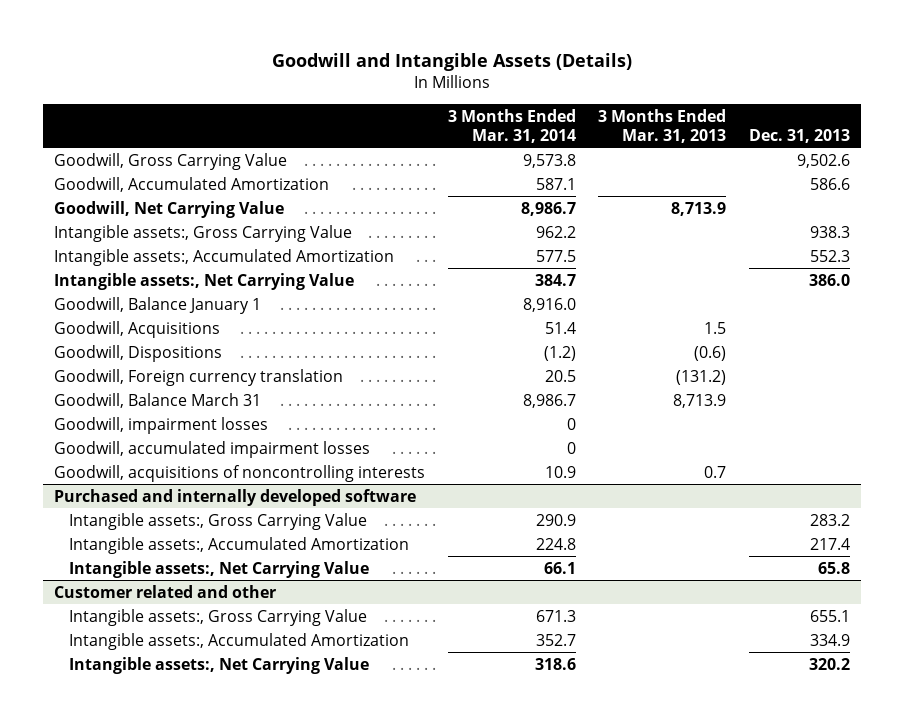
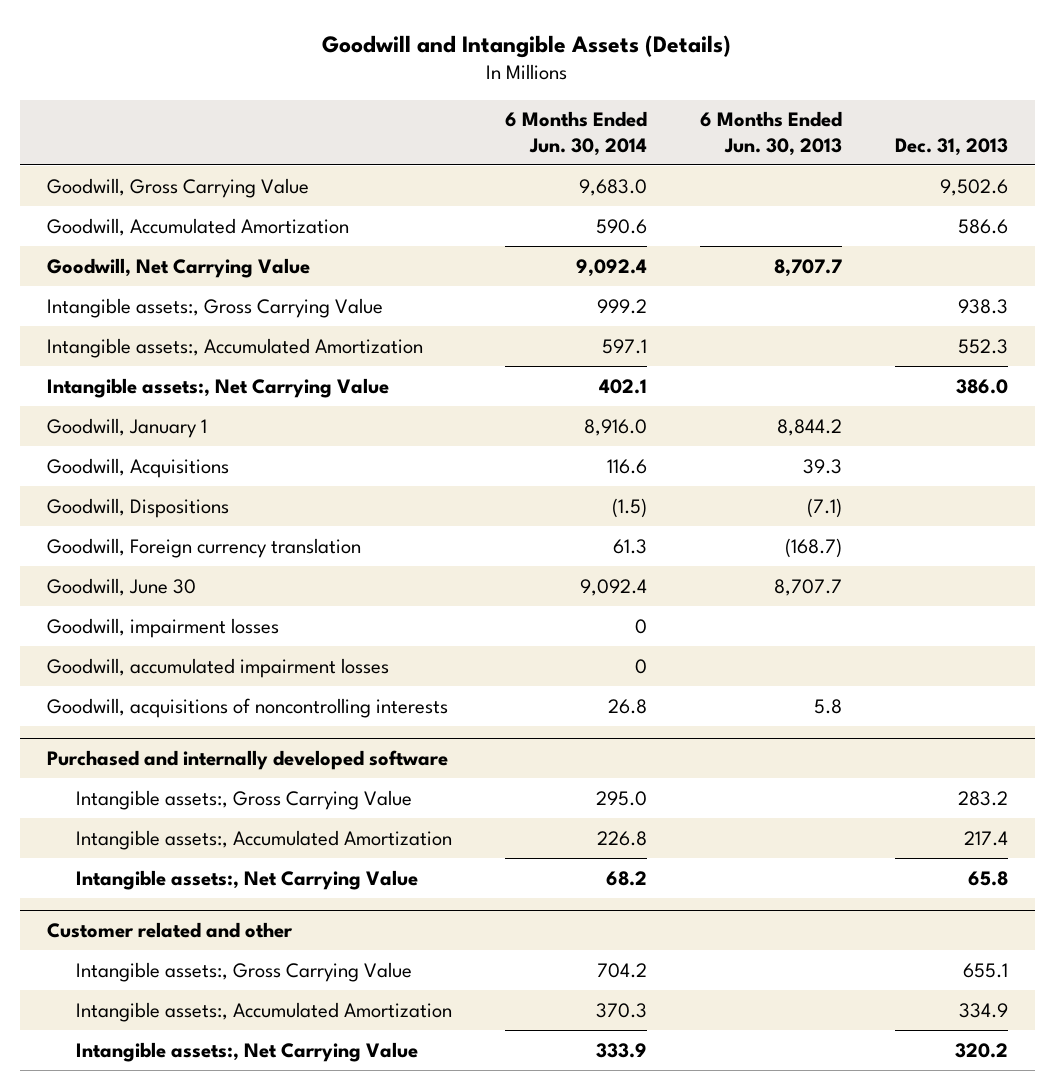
[447,108,576,144] 3 Months Ended Mar. 31, 2014 -> none
[598,108,727,144] 3 Months Ended Mar. 31, 2013 -> none
none -> [504,111,647,156] 6 Months Ended Jun. 30, 2014
none -> [700,111,843,156] 6 Months Ended Jun. 30, 2013
[53,296,261,314] Goodwill, Balance January 1 -> [46,417,207,438] Goodwill, January 1
[53,392,261,408] Goodwill, Balance March 31 -> [46,577,196,596] Goodwill, June 30

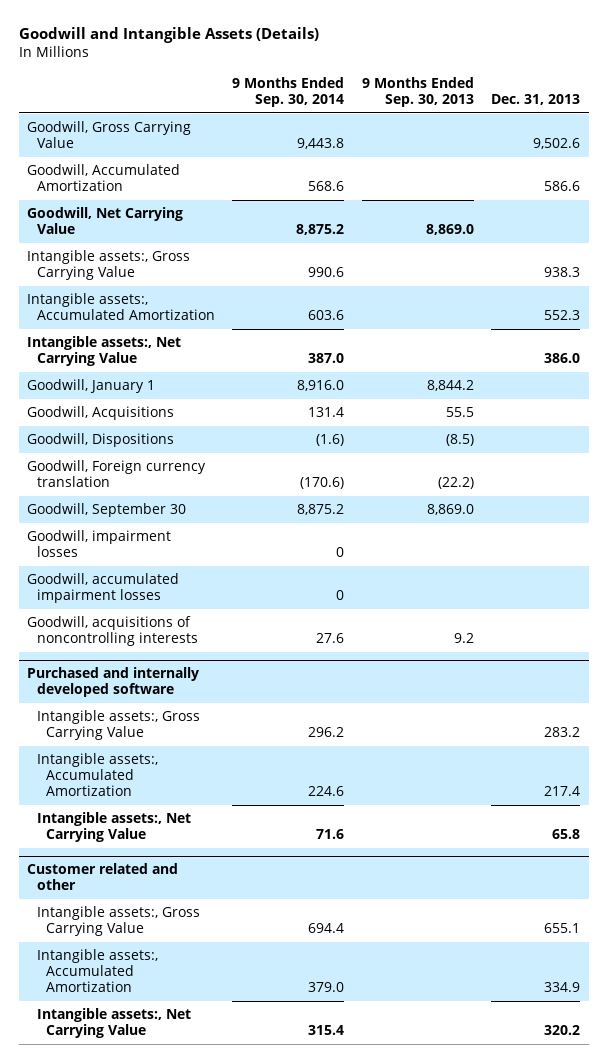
[504,111,647,156] 6 Months Ended Jun. 30, 2014 -> none
[700,111,843,156] 6 Months Ended Jun. 30, 2013 -> none
none -> [232,77,345,108] 9 Months Ended Sep. 30, 2014
none -> [361,77,474,108] 9 Months Ended Sep. 30, 2013
[46,577,196,596] Goodwill, June 30 -> [27,503,187,518] Goodwill, September 30

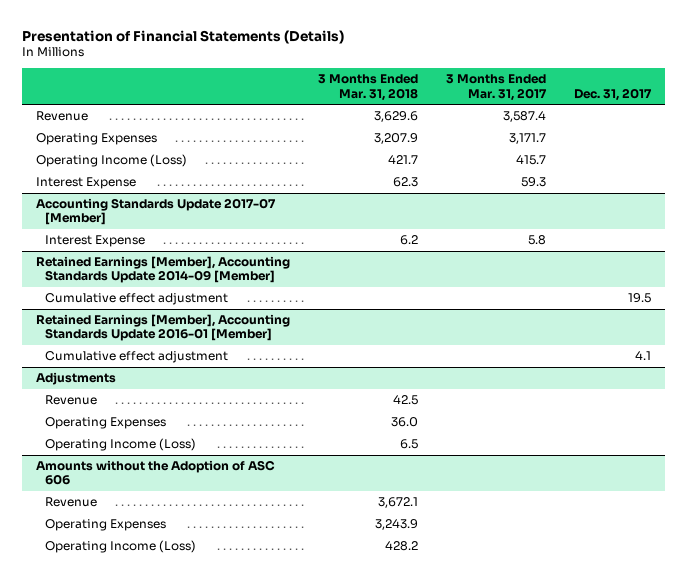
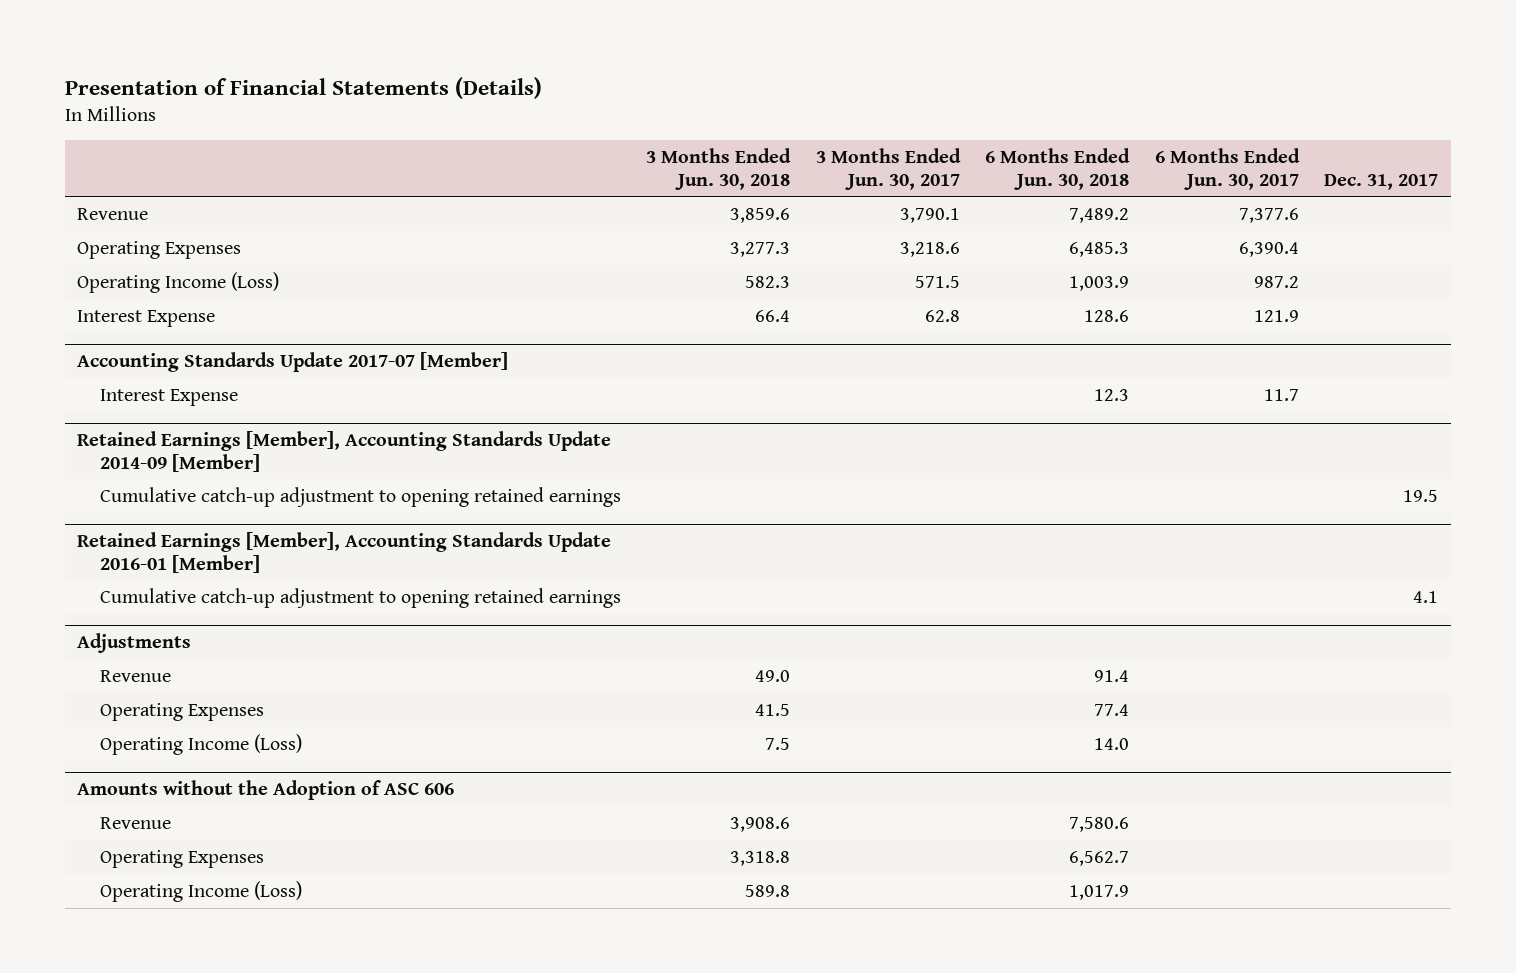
[318,74,419,101] 3 Months Ended Mar. 31, 2018 -> none
[445,74,547,101] 3 Months Ended Mar. 31, 2017 -> none
none -> [646,148,792,190] 3 Months Ended Jun. 30, 2018
none -> [815,148,961,190] 3 Months Ended Jun. 30, 2017
none -> [985,148,1131,190] 6 Months Ended Jun. 30, 2018
none -> [1154,148,1300,190] 6 Months Ended Jun. 30, 2017
[44,293,228,306] Cumulative effect adjustment -> [99,486,621,507] Cumulative catch-up adjustment to opening retained earnings
[44,351,228,364] Cumulative effect adjustment -> [99,587,621,608] Cumulative catch-up adjustment to opening retained earnings

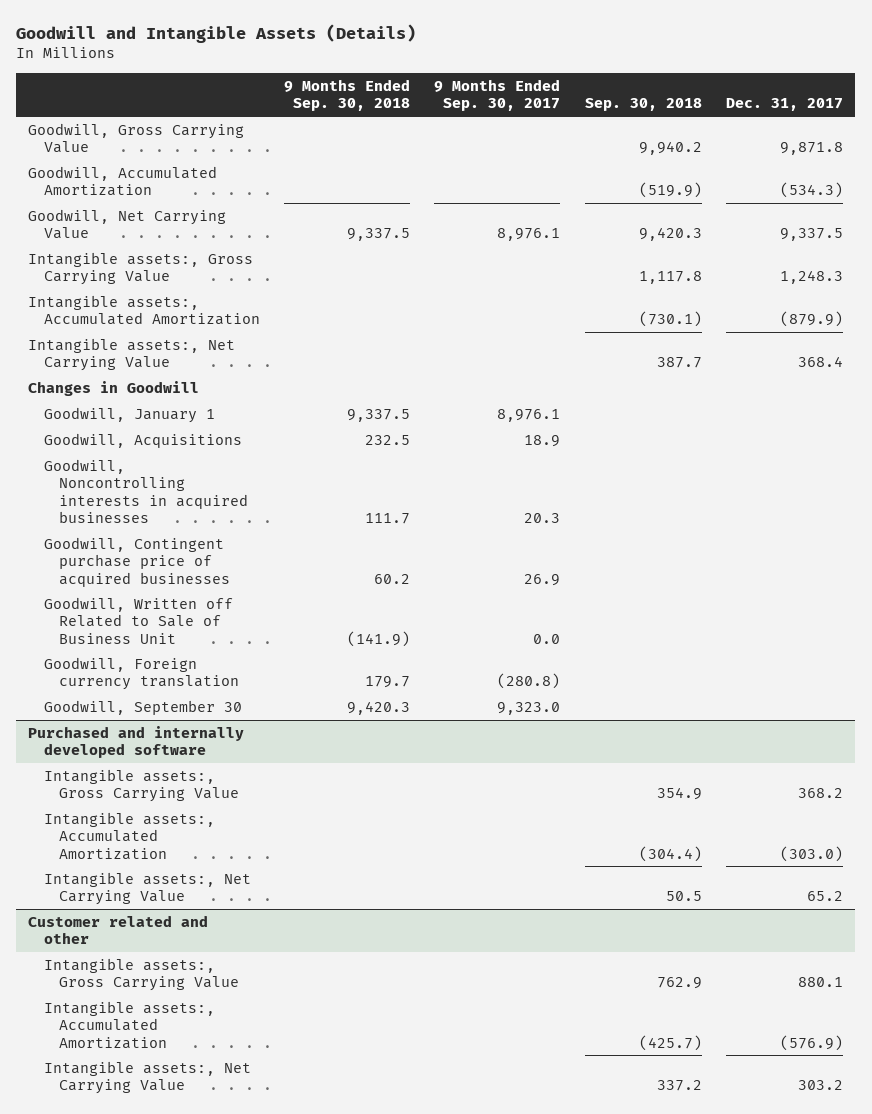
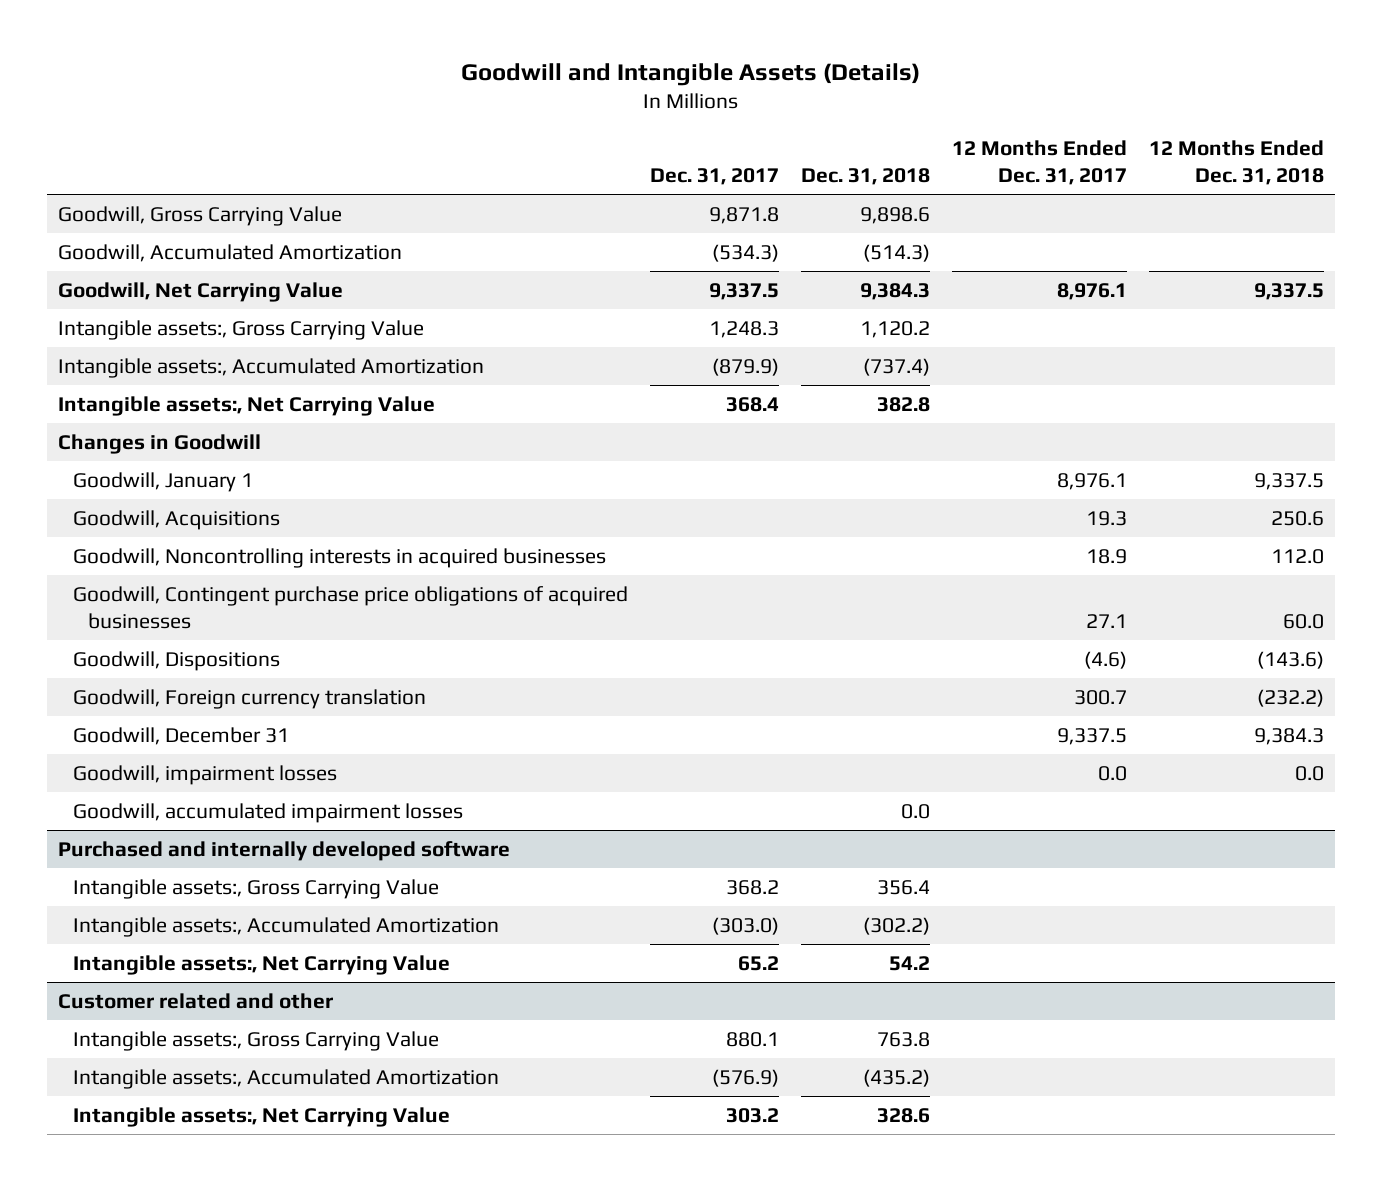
[283,78,410,112] 9 Months Ended Sep. 30, 2018 -> none
[434,78,561,112] 9 Months Ended Sep. 30, 2017 -> none
[584,98,702,112] Sep. 30, 2018 -> none
none -> [800,168,930,186] Dec. 31, 2018
none -> [952,139,1128,186] 12 Months Ended Dec. 31, 2017
none -> [1149,139,1325,186] 12 Months Ended Dec. 31, 2018
[43,537,230,587] Goodwill, Contingent purchase price of acquired businesses -> [72,585,628,630] Goodwill, Contingent purchase price obligations of acquired businesses
[43,597,233,644] Goodwill, Written off Related to Sale of Business Unit -> [72,650,280,671] Goodwill, Dispositions
[43,700,242,716] Goodwill, September 30 -> [72,726,289,745] Goodwill, December 31
none -> [72,764,337,785] Goodwill, impairment losses
none -> [72,802,463,823] Goodwill, accumulated impairment losses

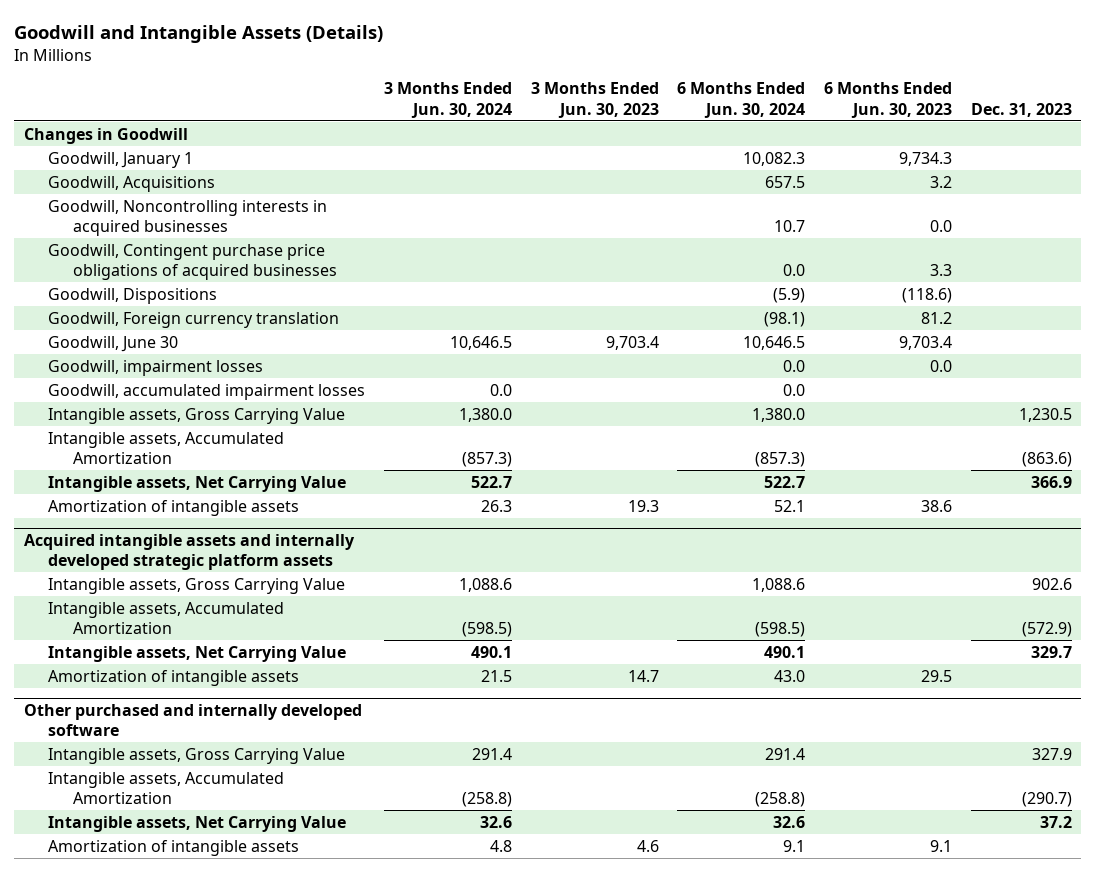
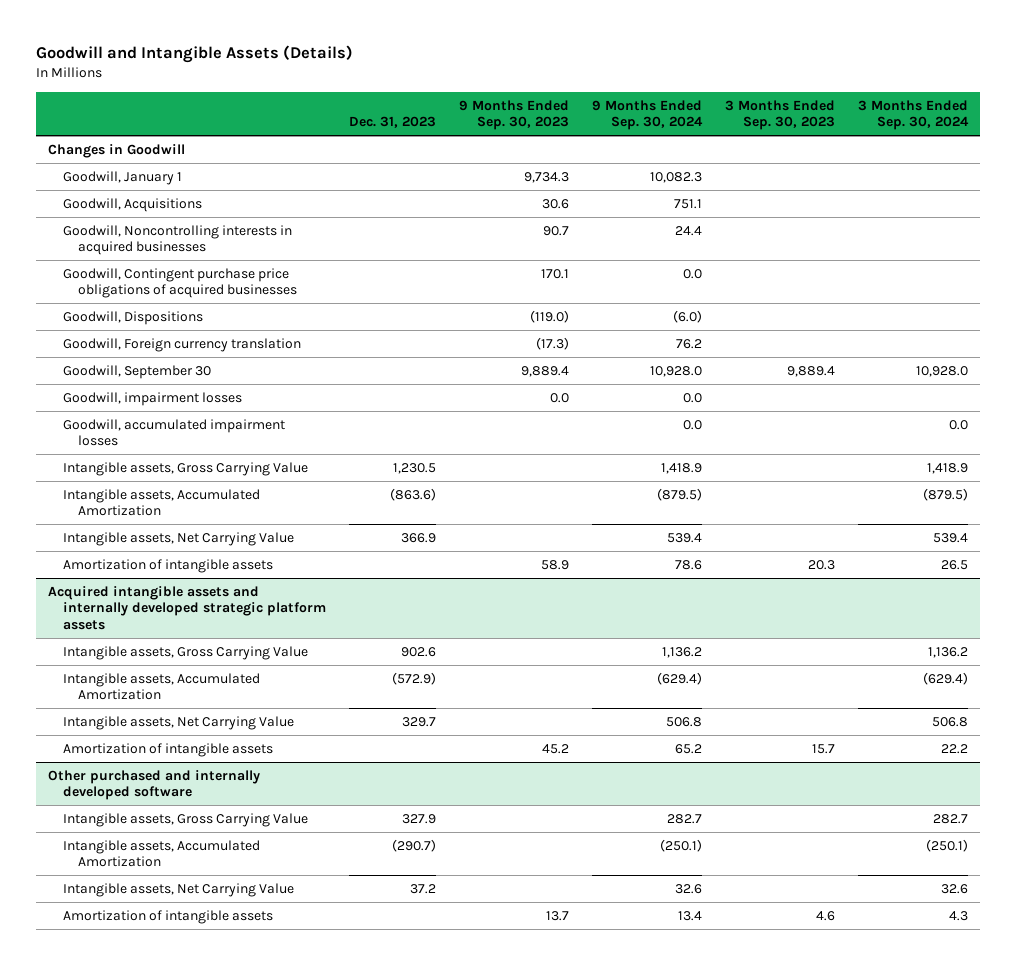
[383,82,512,118] 3 Months Ended Jun. 30, 2024 -> none
[530,82,659,118] 3 Months Ended Jun. 30, 2023 -> none
[677,82,806,118] 6 Months Ended Jun. 30, 2024 -> none
[823,82,952,118] 6 Months Ended Jun. 30, 2023 -> none
none -> [458,99,569,131] 9 Months Ended Sep. 30, 2023
none -> [592,99,704,131] 9 Months Ended Sep. 30, 2024
none -> [725,99,836,131] 3 Months Ended Sep. 30, 2023
none -> [858,99,970,131] 3 Months Ended Sep. 30, 2024
[48,335,179,352] Goodwill, June 30 -> [62,364,211,379] Goodwill, September 30

